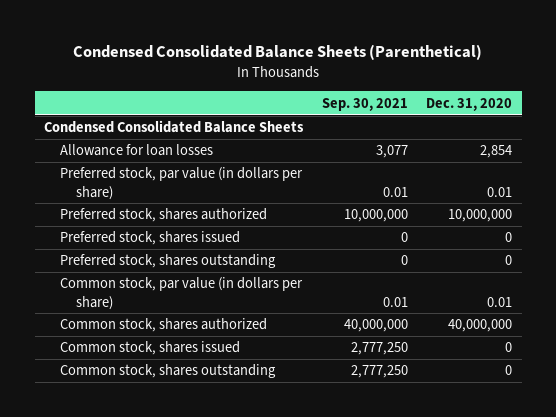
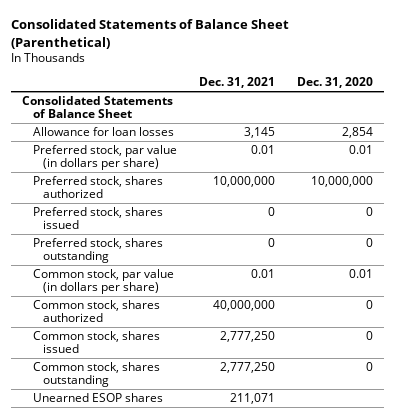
[73,44,483,61] Condensed Consolidated Balance Sheets (Parenthetical) -> [11,18,290,49] Consolidated Statements of Balance Sheet (Parenthetical)
[321,97,408,111] Sep. 30, 2021 -> none
none -> [198,77,275,89] Dec. 31, 2021
[44,120,305,134] Condensed Consolidated Balance Sheets -> [22,96,174,119] Consolidated Statements of Balance Sheet
[448,319,513,333] 40,000,000 -> [365,300,373,310] 0
none -> [32,393,163,403] Unearned ESOP shares

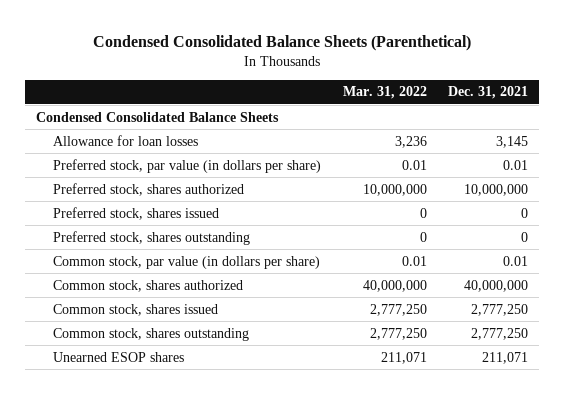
[11,18,290,49] Consolidated Statements of Balance Sheet (Parenthetical) -> [93,35,472,52] Condensed Consolidated Balance Sheets (Parenthetical)
[296,77,373,89] Dec. 31, 2020 -> none
none -> [342,86,427,100] Mar. 31, 2022
[22,96,174,119] Consolidated Statements of Balance Sheet -> [36,111,280,122] Condensed Consolidated Balance Sheets

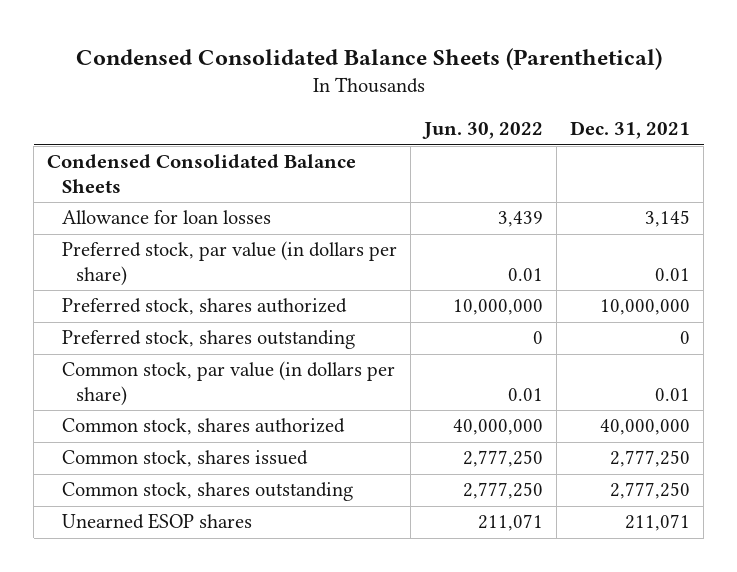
[342,86,427,100] Mar. 31, 2022 -> none
none -> [421,122,543,140] Jun. 30, 2022
[53,206,220,220] Preferred stock, shares issued -> none

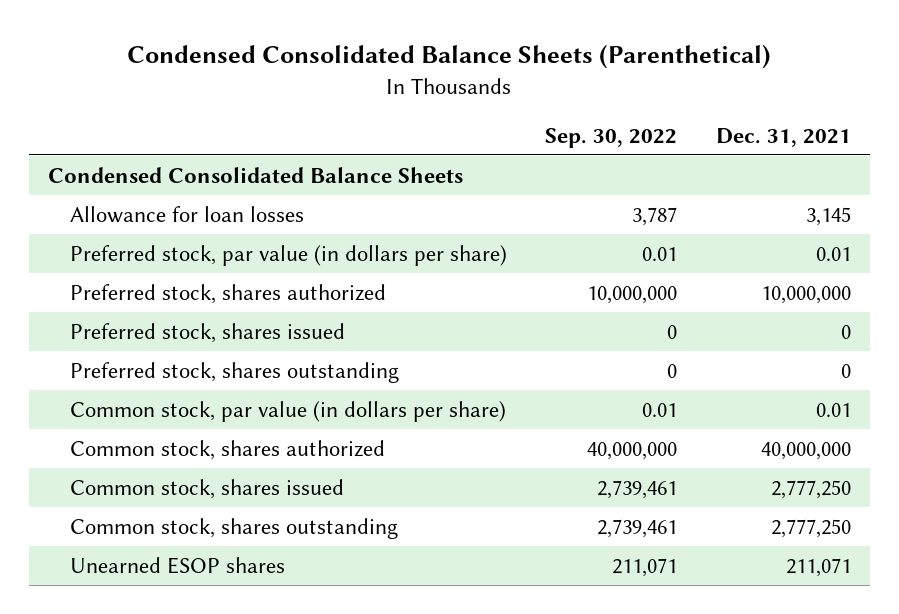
[421,122,543,140] Jun. 30, 2022 -> none
none -> [545,127,678,148] Sep. 30, 2022
none -> [70,322,346,343] Preferred stock, shares issued

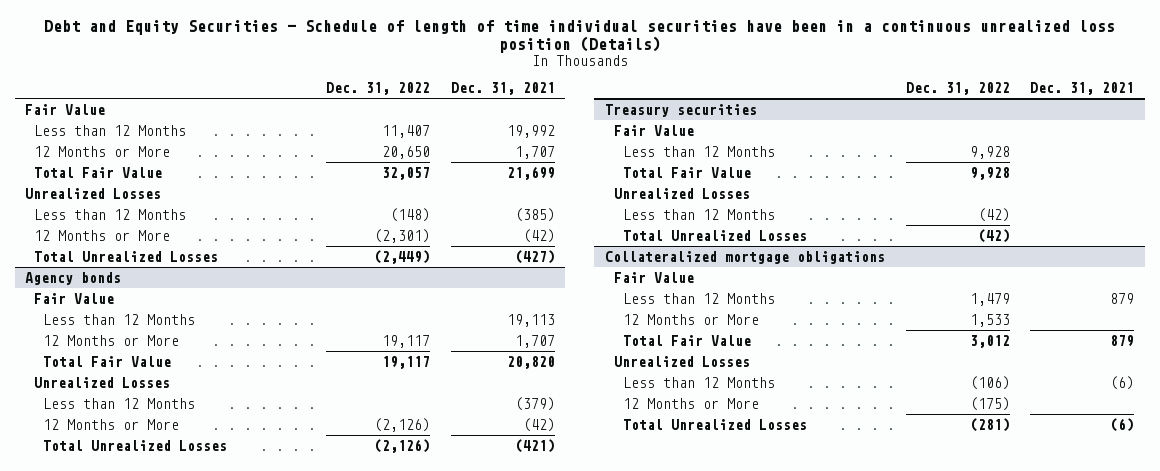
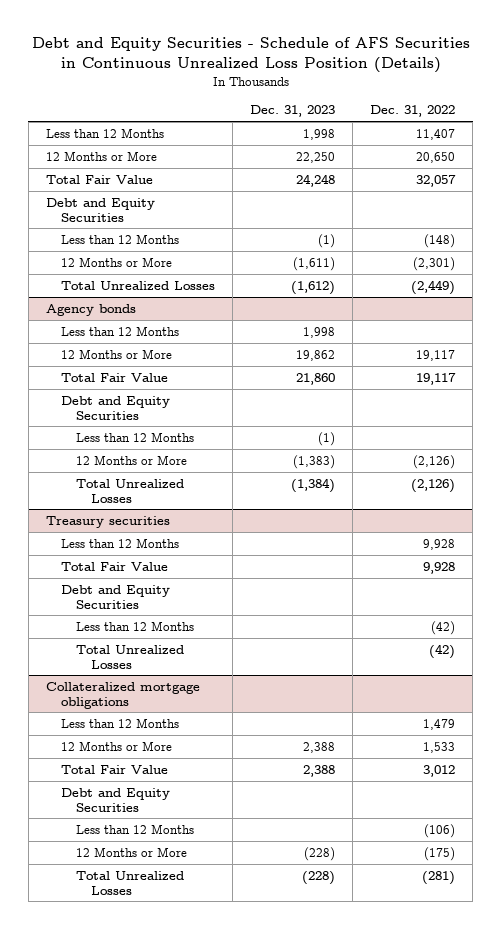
[43,20,1115,54] Debt and Equity Securities - Schedule of length of time individual securities have been in a continuous unrealized loss position (Details) -> [31,37,470,74] Debt and Equity Securities - Schedule of AFS Securities in Continuous Unrealized Loss Position (Details)
[450,82,555,96] Dec. 31, 2021 -> none
none -> [249,105,335,118] Dec. 31, 2023
[25,103,106,115] Fair Value -> none
[25,187,162,199] Unrealized Losses -> [45,197,155,222] Debt and Equity Securities
[34,292,115,304] Fair Value -> none
[34,376,171,388] Unrealized Losses -> [60,395,170,420] Debt and Equity Securities
[613,124,694,136] Fair Value -> none
[613,187,750,199] Unrealized Losses -> [60,584,170,609] Debt and Equity Securities
[613,271,694,283] Fair Value -> none
[613,355,750,367] Unrealized Losses -> [60,787,170,812] Debt and Equity Securities

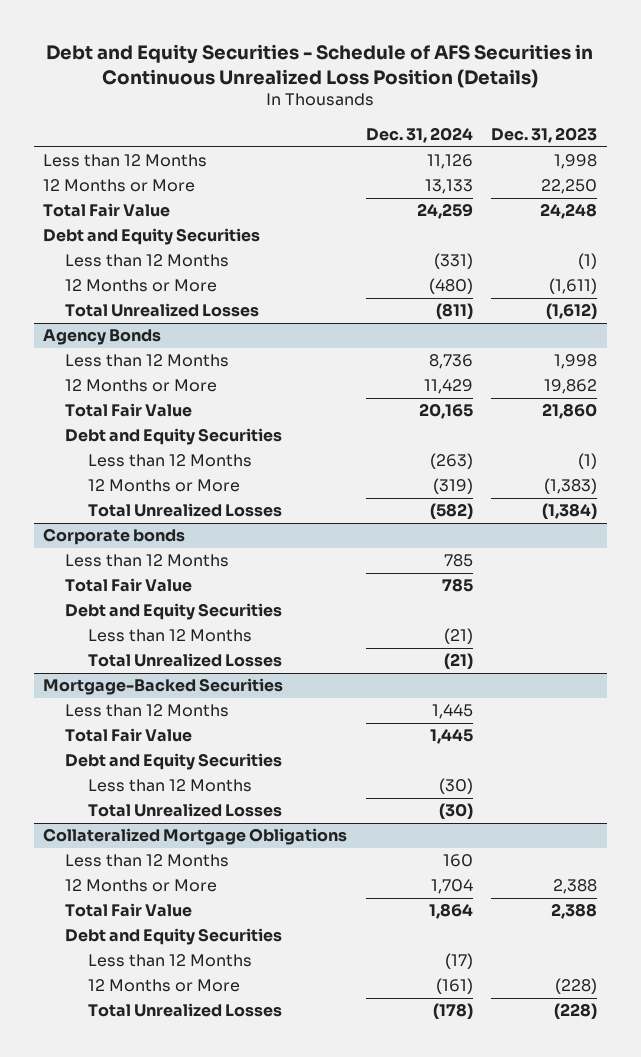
[370,105,456,118] Dec. 31, 2022 -> none
none -> [365,126,473,143] Dec. 31, 2024
[45,303,136,316] Agency bonds -> [43,329,162,346] Agency Bonds
[45,515,170,528] Treasury securities -> none
none -> [43,528,186,546] Corporate bonds
[45,681,200,709] Collateralized mortgage obligations -> none
none -> [43,678,284,696] Mortgage-Backed Securities
none -> [65,728,193,743] Total Fair Value
none -> [65,753,283,771] Debt and Equity Securities
none -> [87,779,252,793] Less than 12 Months
none -> [87,803,282,818] Total Unrealized Losses
none -> [43,828,348,846] Collateralized Mortgage Obligations
none -> [65,854,230,868] Less than 12 Months

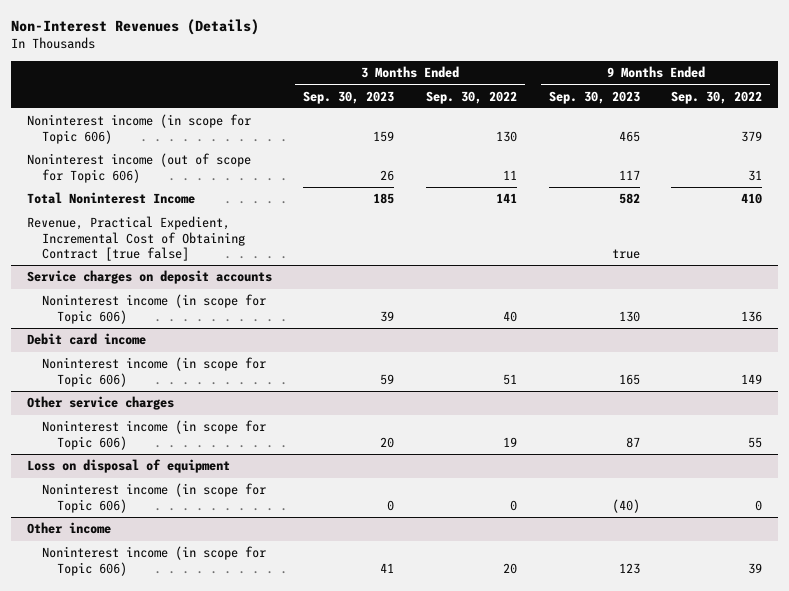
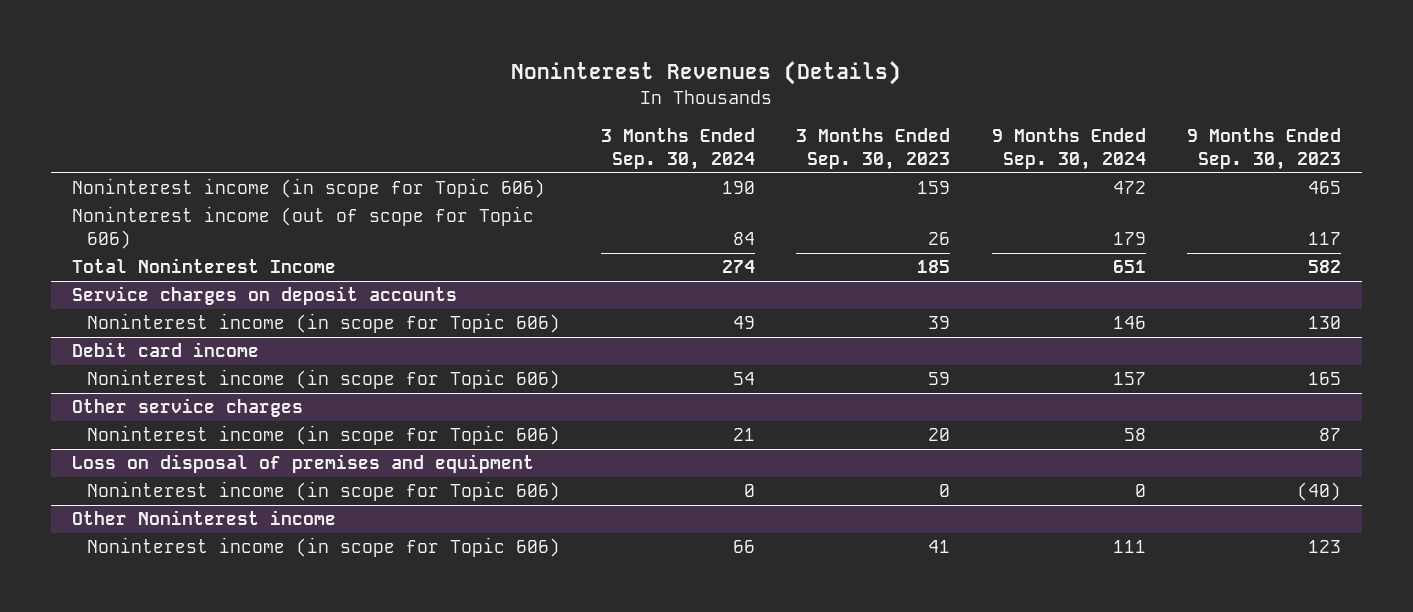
[10,18,259,35] Non-Interest Revenues (Details) -> [511,61,902,86] Noninterest Revenues (Details)
[425,90,517,104] Sep. 30, 2022 -> none
[671,90,763,104] Sep. 30, 2022 -> none
none -> [601,128,756,170] 3 Months Ended Sep. 30, 2024
none -> [991,128,1146,170] 9 Months Ended Sep. 30, 2024
[26,216,245,262] Revenue, Practical Expedient, Incremental Cost of Obtaining Contract [true false] -> none
[26,459,230,474] Loss on disposal of equipment -> [71,454,534,474] Loss on disposal of premises and equipment
[26,522,111,535] Other income -> [71,510,336,526] Other Noninterest income

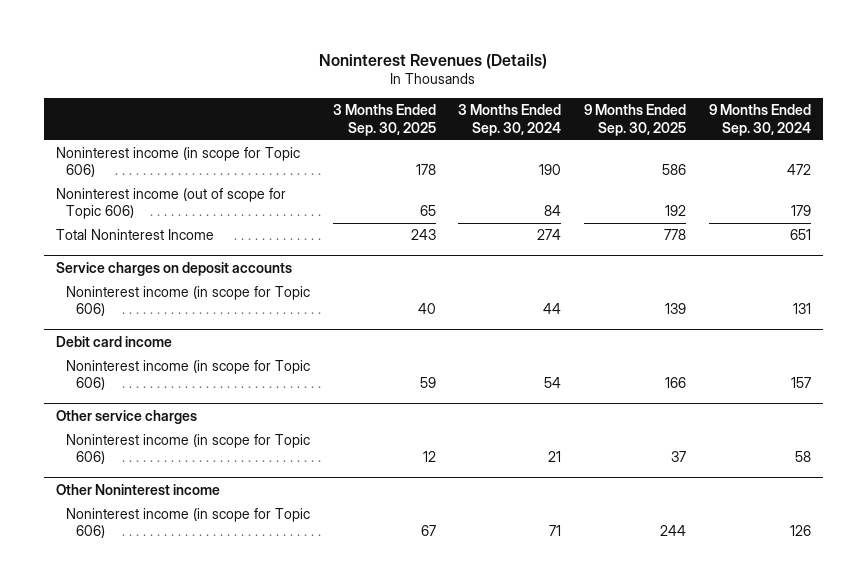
[796,128,951,170] 3 Months Ended Sep. 30, 2023 -> none
[1186,128,1341,170] 9 Months Ended Sep. 30, 2023 -> none
none -> [332,104,436,136] 3 Months Ended Sep. 30, 2025
none -> [584,104,687,136] 9 Months Ended Sep. 30, 2025
[733,316,756,330] 49 -> [543,303,562,315] 44
[1112,316,1146,330] 146 -> [793,303,812,315] 131
[71,454,534,474] Loss on disposal of premises and equipment -> none
[86,481,560,502] Noninterest income (in scope for Topic 606) -> none
[733,540,756,554] 66 -> [549,525,562,537] 71
[1112,540,1146,554] 111 -> [790,525,812,537] 126

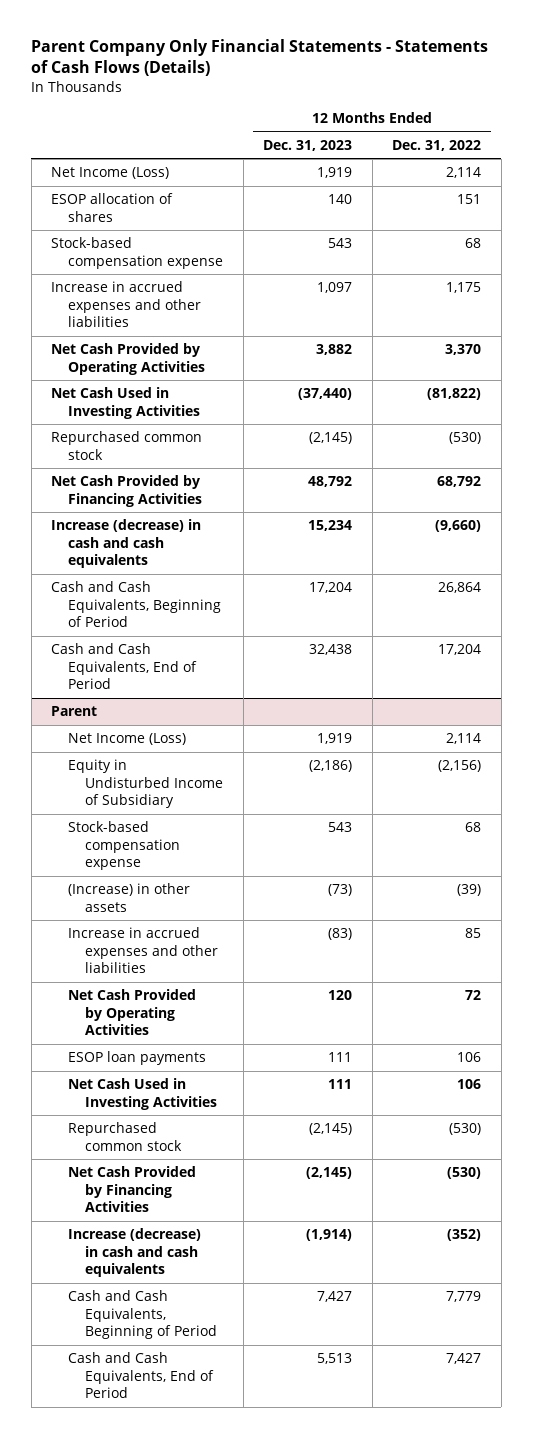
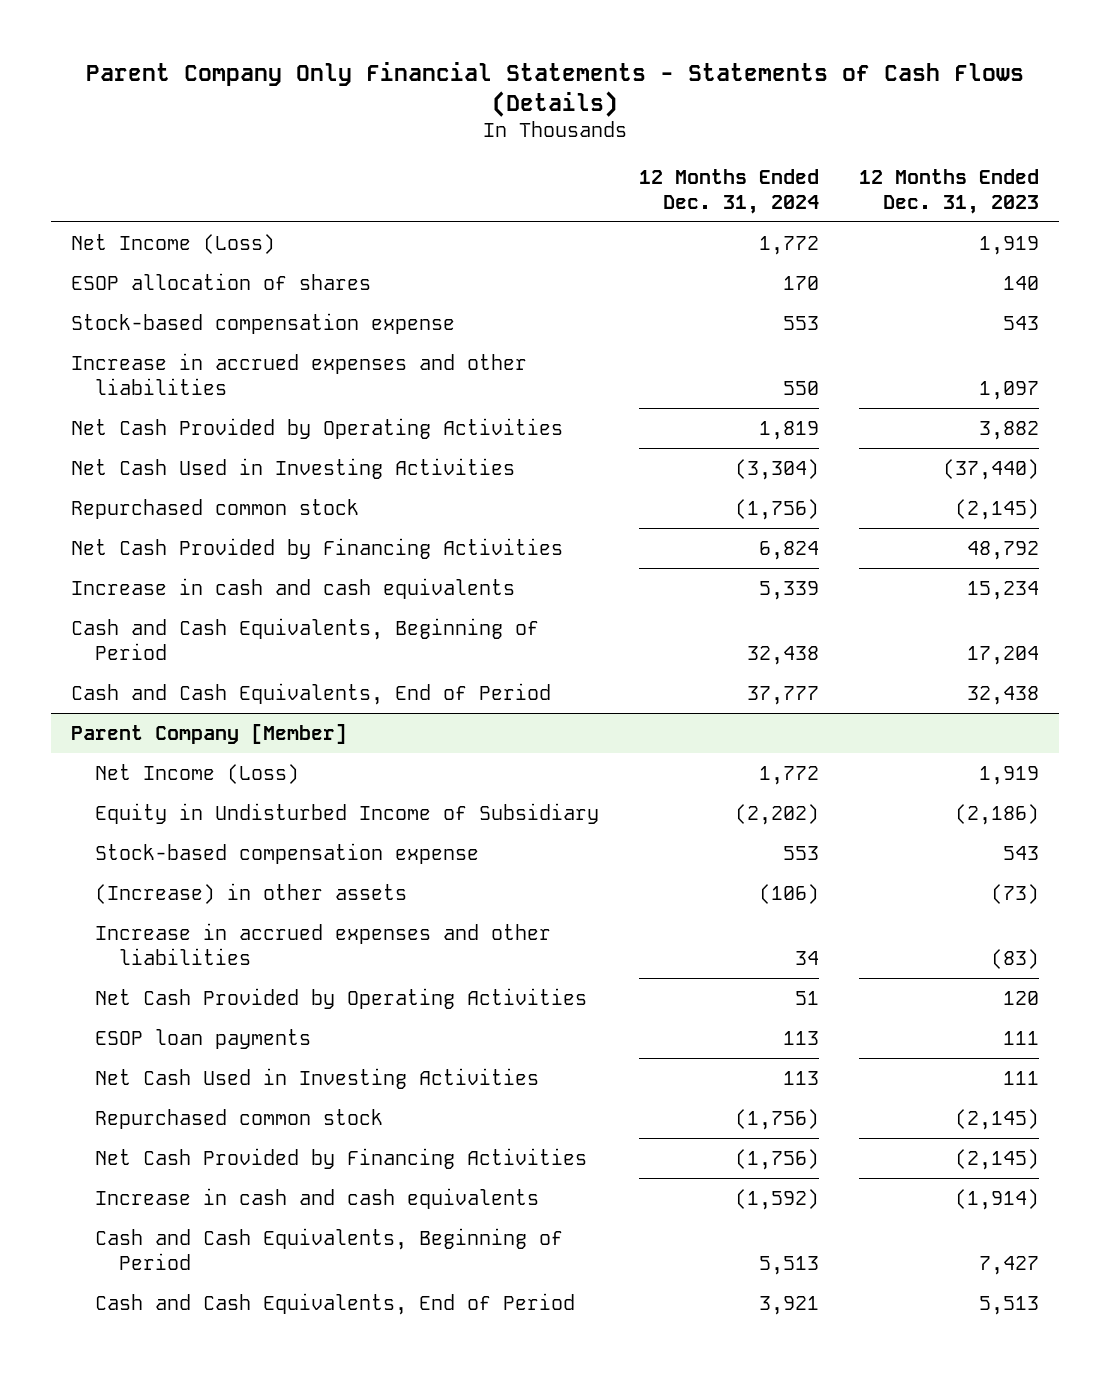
[392,139,482,151] Dec. 31, 2022 -> none
none -> [638,168,819,214] 12 Months Ended Dec. 31, 2024
[51,519,202,569] Increase (decrease) in cash and cash equivalents -> [70,577,515,599] Increase in cash and cash equivalents
[51,706,98,717] Parent -> [70,723,347,744] Parent Company [Member]
[68,1228,202,1278] Increase (decrease) in cash and cash equivalents -> [94,1187,539,1209] Increase in cash and cash equivalents

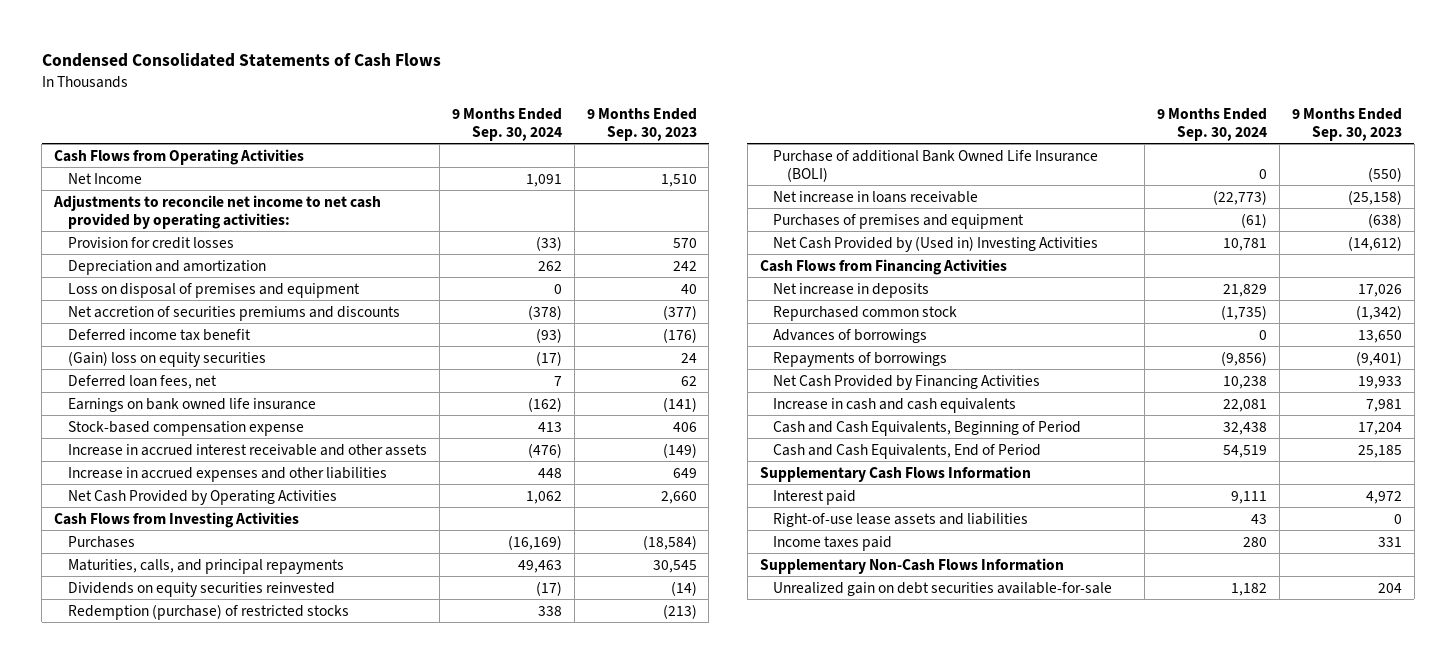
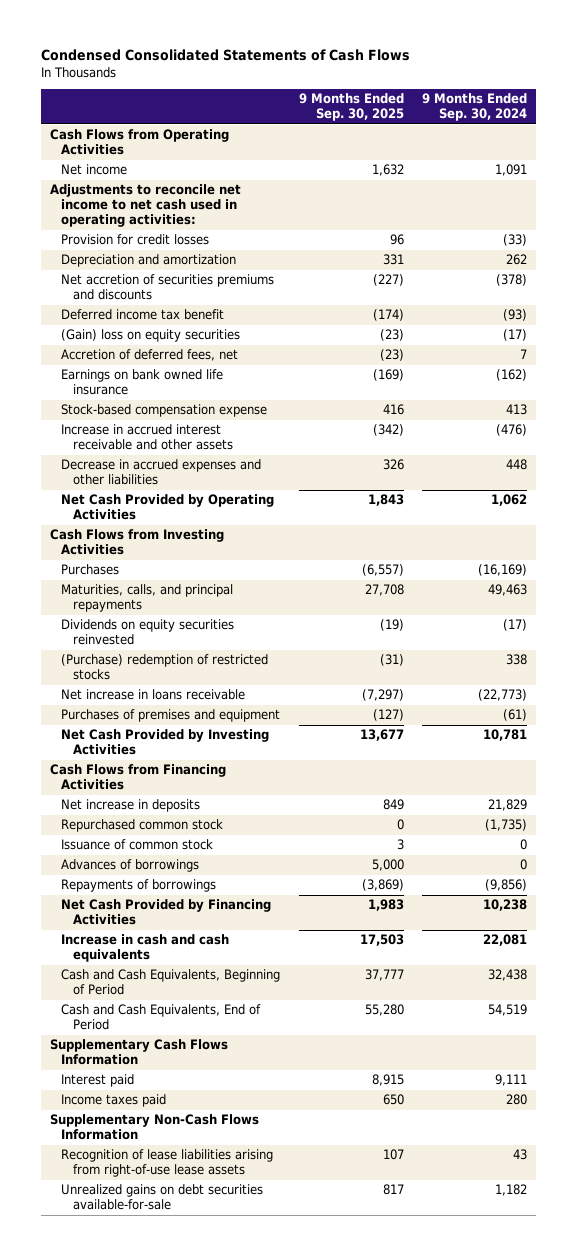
[586,107,697,141] 9 Months Ended Sep. 30, 2023 -> none
none -> [298,93,404,122] 9 Months Ended Sep. 30, 2025
[67,172,142,184] Net Income -> [61,164,128,176] Net income
[53,194,382,229] Adjustments to reconcile net income to net cash provided by operating activities: -> [49,184,241,228] Adjustments to reconcile net income to net cash used in operating activities:
[67,282,360,298] Loss on disposal of premises and equipment -> none
[67,374,217,389] Deferred loan fees, net -> [61,349,239,362] Accretion of deferred fees, net
[67,466,387,482] Increase in accrued expenses and other liabilities -> [61,459,262,486] Decrease in accrued expenses and other liabilities
[773,149,1099,182] Purchase of additional Bank Owned Life Insurance (BOLI) -> none
[67,603,349,620] Redemption (purchase) of restricted stocks -> [61,654,269,681] (Purchase) redemption of restricted stocks
[773,235,1099,252] Net Cash Provided by (Used in) Investing Activities -> [61,729,270,756] Net Cash Provided by Investing Activities
none -> [61,839,214,851] Issuance of common stock
[773,512,1029,527] Right-of-use lease assets and liabilities -> none
none -> [61,1149,274,1178] Recognition of lease liabilities arising from right-of-use lease assets
[773,581,1113,596] Unrealized gain on debt securities available-for-sale -> [61,1184,264,1211] Unrealized gains on debt securities available-for-sale

